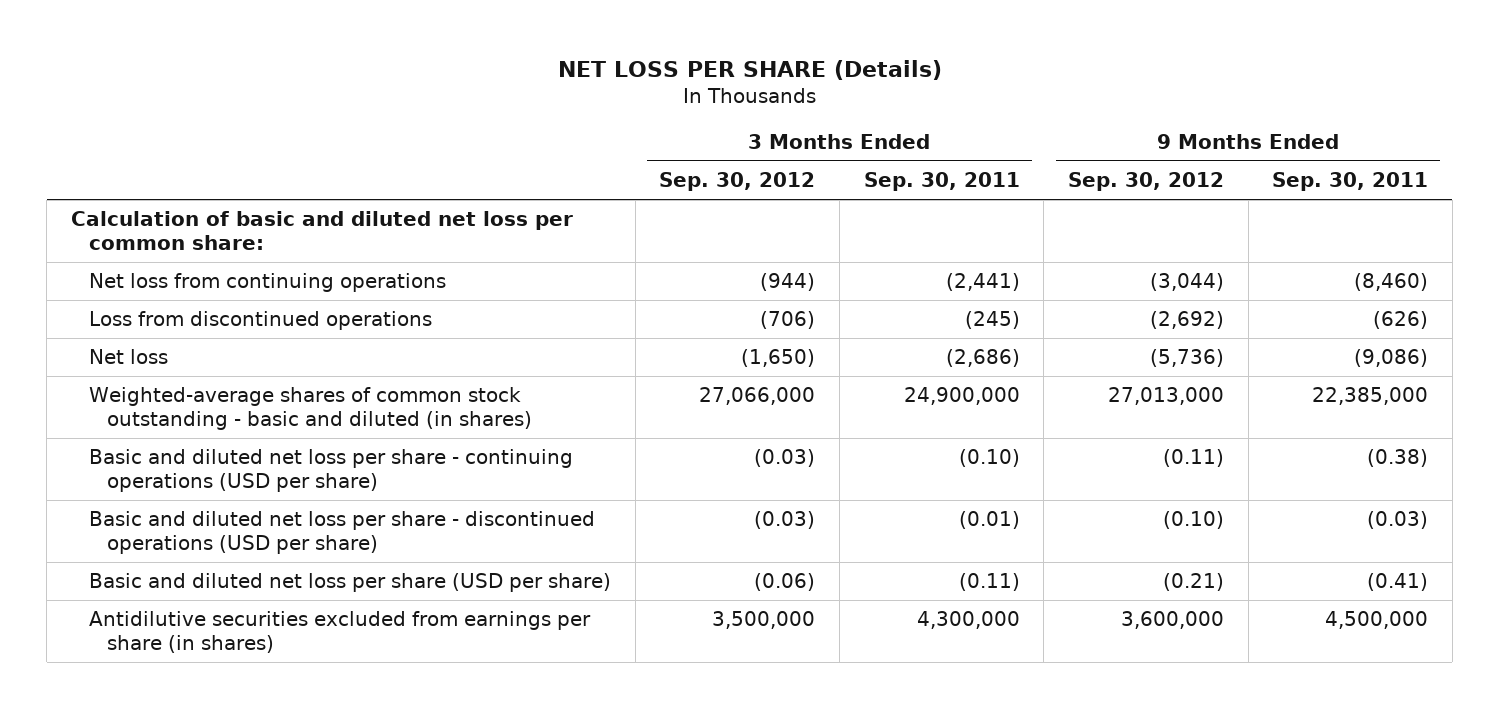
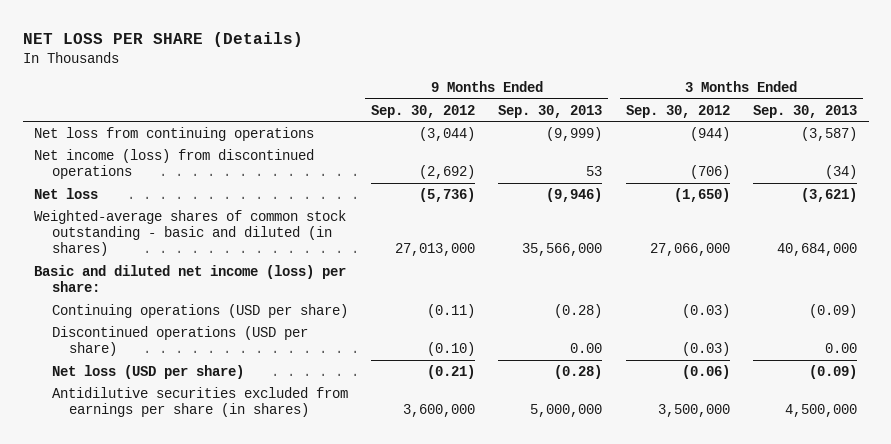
[863,172,1020,192] Sep. 30, 2011 -> none
[1272,172,1429,192] Sep. 30, 2011 -> none
none -> [498,104,603,118] Sep. 30, 2013
none -> [753,104,858,118] Sep. 30, 2013
[71,211,574,250] Calculation of basic and diluted net loss per common share: -> none
[88,311,432,331] Loss from discontinued operations -> [34,148,315,180] Net income (loss) from discontinued operations
none -> [34,264,347,293] Basic and diluted net income (loss) per share:
[88,449,573,492] Basic and diluted net loss per share - continuing operations (USD per share) -> [51,303,348,318] Continuing operations (USD per share)
[88,511,595,554] Basic and diluted net loss per share - discontinued operations (USD per share) -> [51,325,308,357] Discontinued operations (USD per share)
[88,573,611,593] Basic and diluted net loss per share (USD per share) -> [51,364,244,379] Net loss (USD per share)

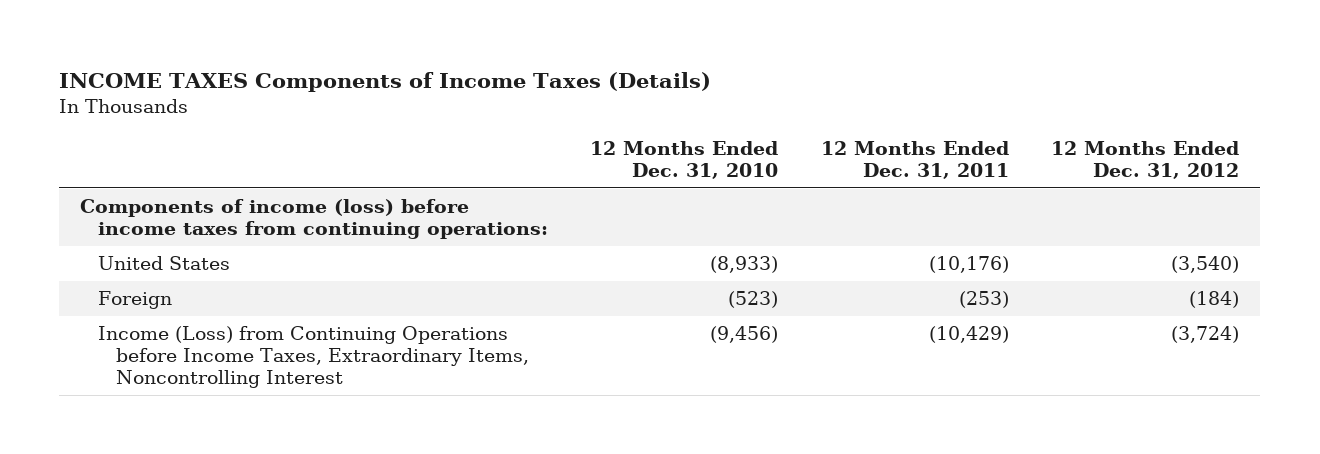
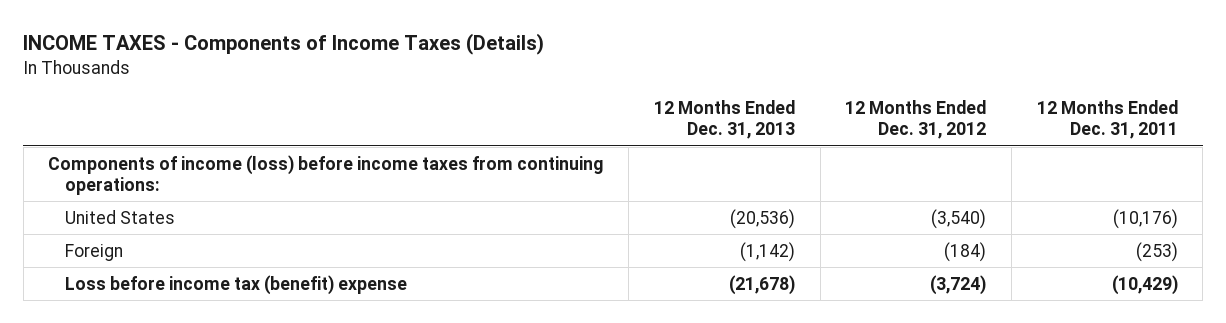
[59,71,712,92] INCOME TAXES Components of Income Taxes (Details) -> [23,33,545,56] INCOME TAXES - Components of Income Taxes (Details)
[590,140,779,179] 12 Months Ended Dec. 31, 2010 -> none
none -> [653,100,795,139] 12 Months Ended Dec. 31, 2013
[97,326,529,389] Income (Loss) from Continuing Operations before Income Taxes, Extraordinary Items, Noncontrolling Interest -> [64,274,407,295] Loss before income tax (benefit) expense

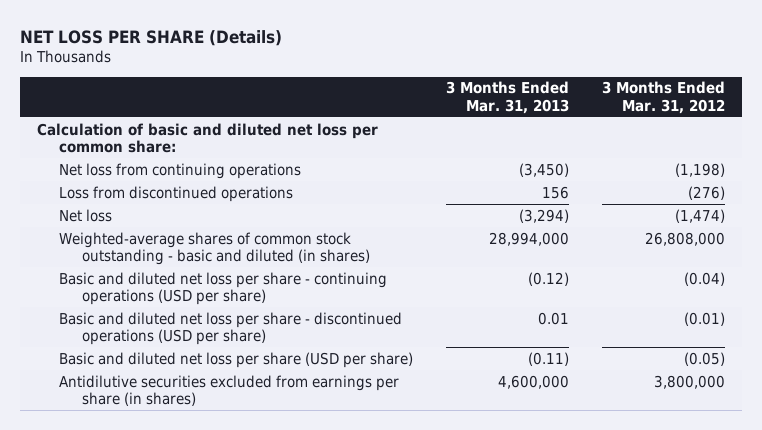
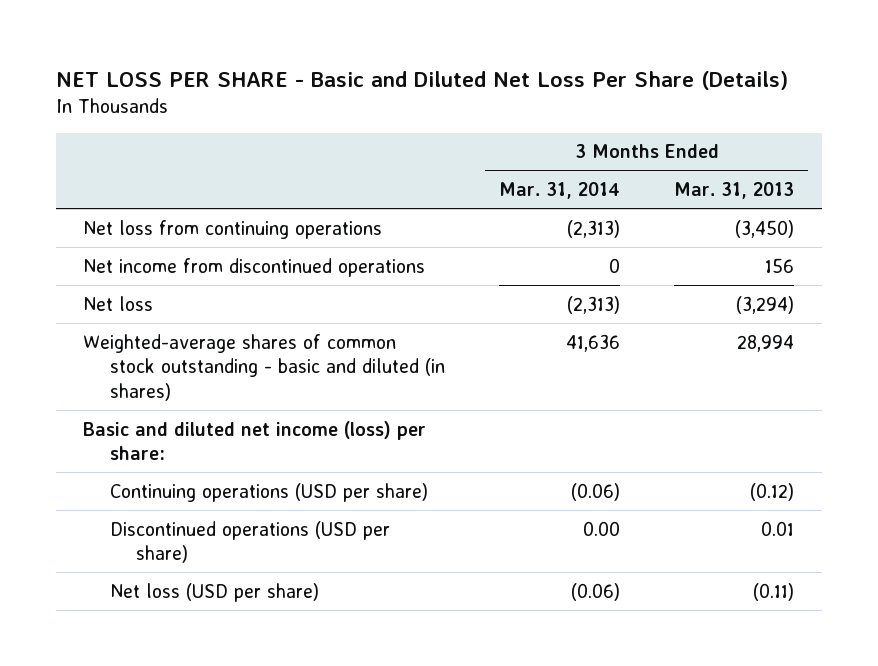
[20,29,283,46] NET LOSS PER SHARE (Details) -> [56,70,789,90] NET LOSS PER SHARE - Basic and Diluted Net Loss Per Share (Details)
[602,81,726,114] 3 Months Ended Mar. 31, 2012 -> none
none -> [499,182,621,200] Mar. 31, 2014
[36,122,378,153] Calculation of basic and diluted net loss per common share: -> none
[59,185,294,202] Loss from discontinued operations -> [83,257,426,277] Net income from discontinued operations
[59,374,400,406] Antidilutive securities excluded from earnings per share (in shares) -> none
[489,231,570,246] 28,994,000 -> [737,334,795,352] 28,994
none -> [83,420,427,461] Basic and diluted net income (loss) per share:
[59,271,388,305] Basic and diluted net loss per share - continuing operations (USD per share) -> [109,482,428,502] Continuing operations (USD per share)
[59,311,403,345] Basic and diluted net loss per share - discontinued operations (USD per share) -> [109,520,390,564] Discontinued operations (USD per share)
[59,351,414,368] Basic and diluted net loss per share (USD per share) -> [109,582,319,602] Net loss (USD per share)

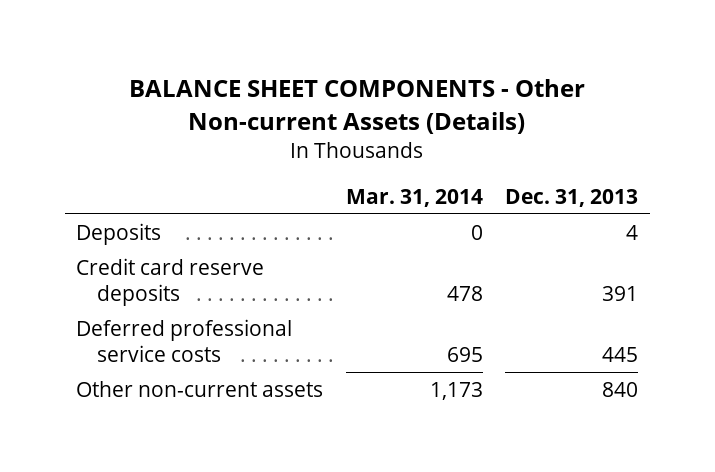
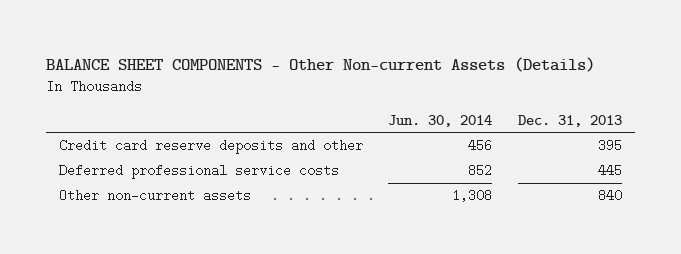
[345,189,483,208] Mar. 31, 2014 -> none
none -> [388,114,493,127] Jun. 30, 2014
[76,222,162,245] Deposits -> none
[76,257,265,307] Credit card reserve deposits -> [58,139,363,155] Credit card reserve deposits and other
[602,286,639,302] 391 -> [598,139,623,153] 395

